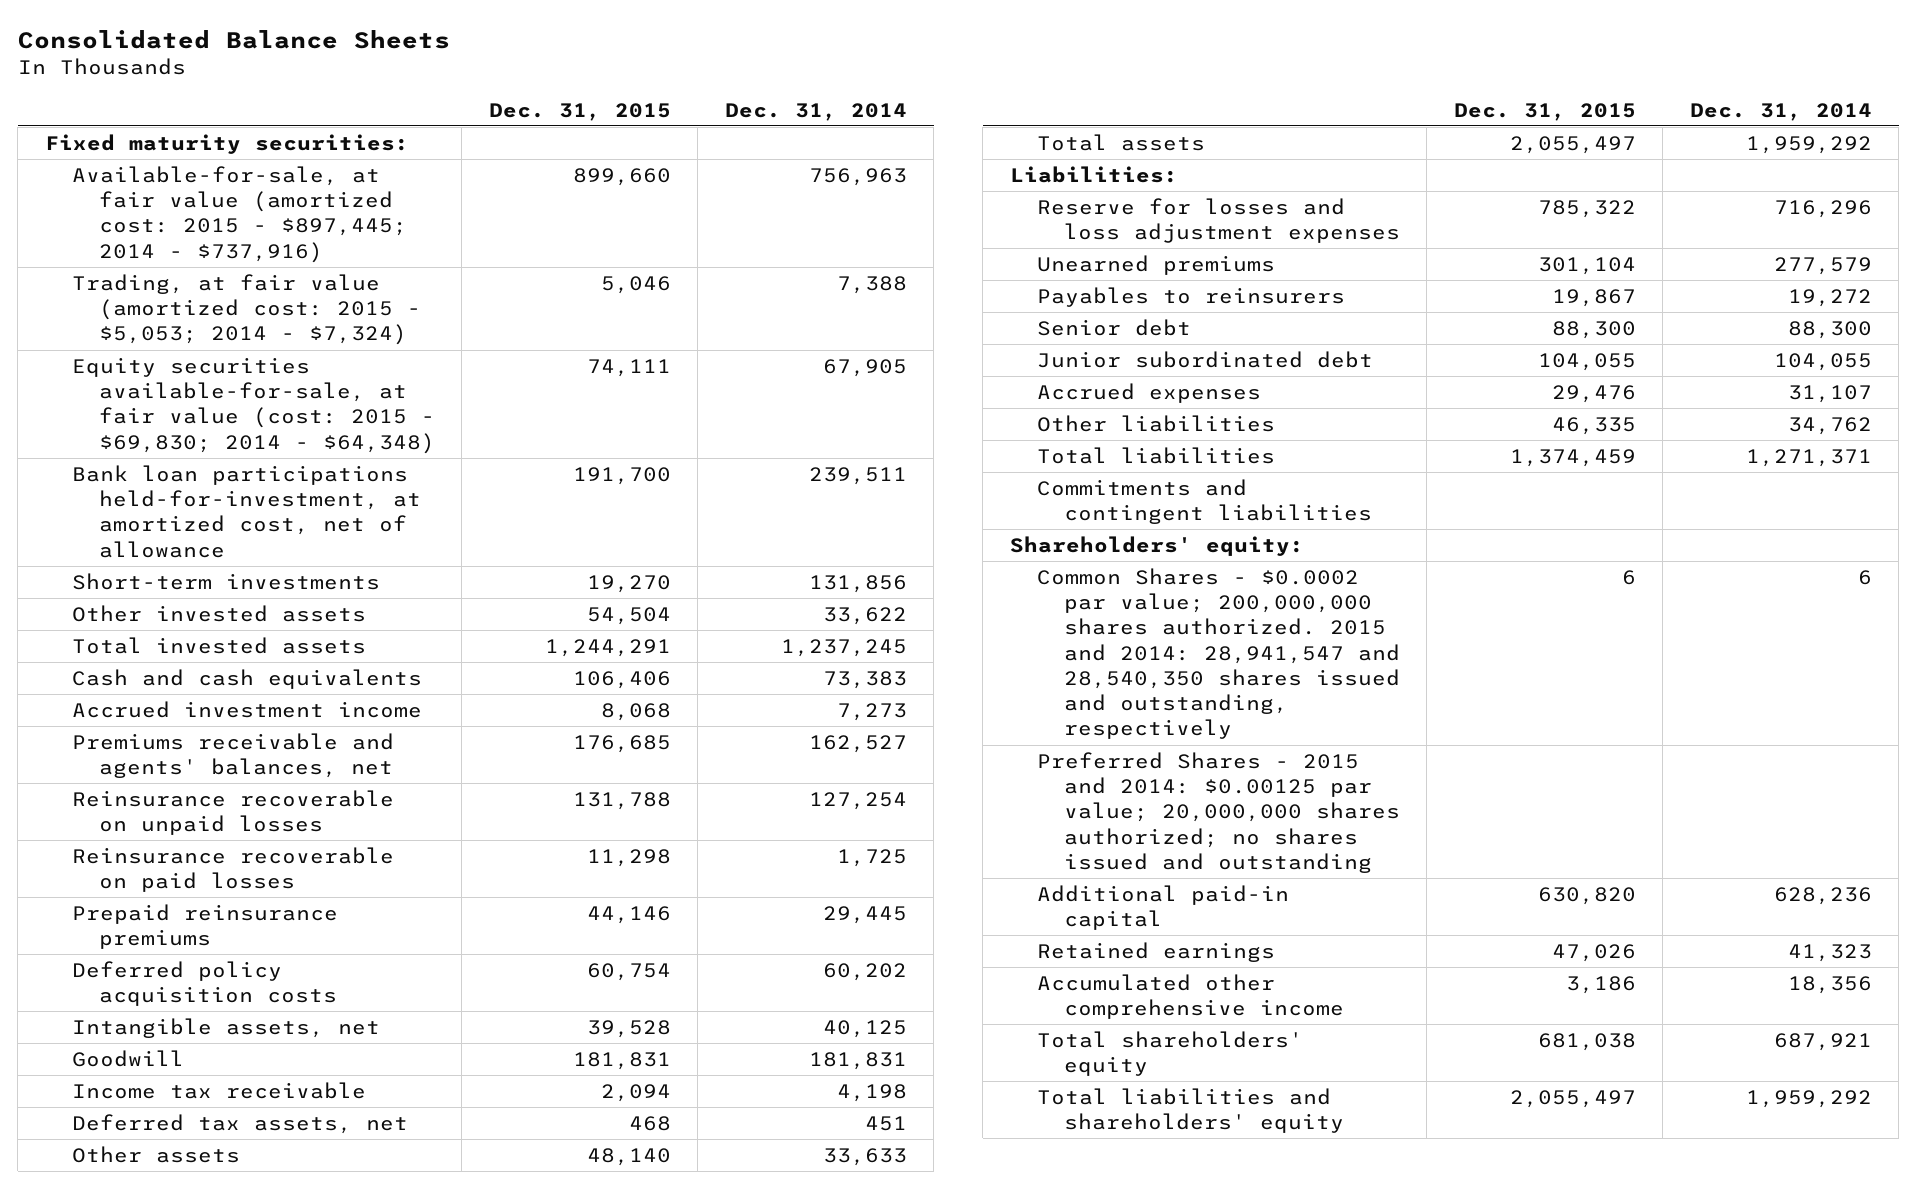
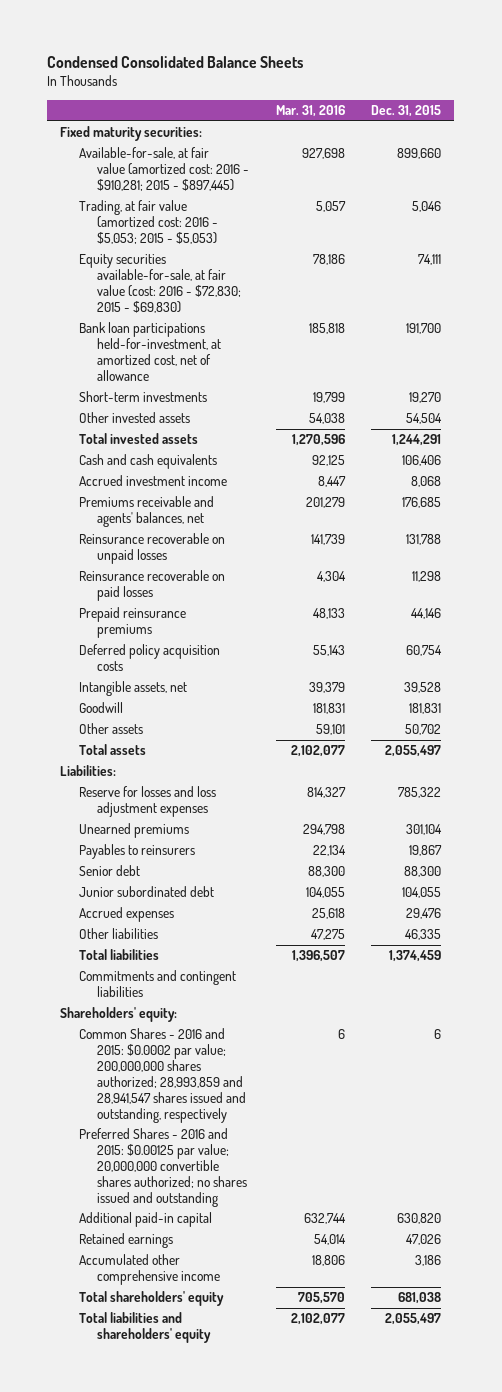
[17,29,450,49] Consolidated Balance Sheets -> [47,56,304,69] Condensed Consolidated Balance Sheets
[724,102,907,121] Dec. 31, 2014 -> none
none -> [275,105,345,118] Mar. 31, 2016
[71,165,407,263] Available-for-sale, at fair value (amortized cost: 2015 - $897,445; 2014 - $737,916) -> [78,147,250,192] Available-for-sale, at fair value (amortized cost: 2016 - $910,281; 2015 - $897,445)
[71,273,421,346] Trading, at fair value (amortized cost: 2015 - $5,053; 2014 - $7,324) -> [78,200,219,245] Trading, at fair value (amortized cost: 2016 - $5,053; 2015 - $5,053)
[71,356,435,454] Equity securities available-for-sale, at fair value (cost: 2015 - $69,830; 2014 - $64,348) -> [78,254,242,314] Equity securities available-for-sale, at fair value (cost: 2016 - $72,830; 2015 - $69,830)
[71,1081,366,1099] Income tax receivable -> none
[71,1113,408,1134] Deferred tax assets, net -> none
[586,1147,671,1166] 48,140 -> [405,724,442,736] 50,702
[1036,567,1400,740] Common Shares - $0.0002 par value; 200,000,000 shares authorized. 2015 and 2014: 28,941,547 and 28,540,350 shares issued and outstanding, respectively -> [78,1028,247,1123] Common Shares - 2016 and 2015: $0.0002 par value; 200,000,000 shares authorized; 28,993,859 and 28,941,547 shares issued and outstanding, respectively
[1036,751,1400,873] Preferred Shares - 2015 and 2014: $0.00125 par value; 20,000,000 shares authorized; no shares issued and outstanding -> [78,1128,248,1207] Preferred Shares - 2016 and 2015: $0.00125 par value; 20,000,000 convertible shares authorized; no shares issued and outstanding

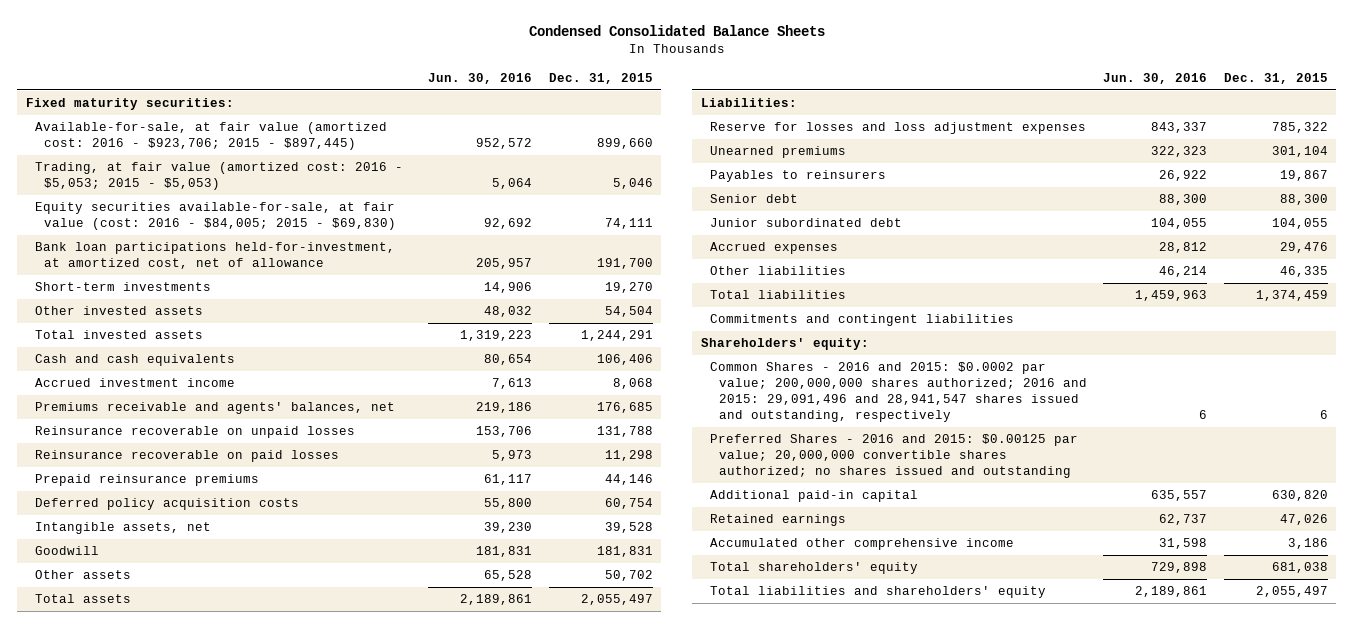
[275,105,345,118] Mar. 31, 2016 -> none
none -> [428,72,533,84] Jun. 30, 2016
[78,147,250,192] Available-for-sale, at fair value (amortized cost: 2016 - $910,281; 2015 - $897,445) -> [34,122,387,151] Available-for-sale, at fair value (amortized cost: 2016 - $923,706; 2015 - $897,445)
[78,254,242,314] Equity securities available-for-sale, at fair value (cost: 2016 - $72,830; 2015 - $69,830) -> [34,202,396,231] Equity securities available-for-sale, at fair value (cost: 2016 - $84,005; 2015 - $69,830)
[78,1028,247,1123] Common Shares - 2016 and 2015: $0.0002 par value; 200,000,000 shares authorized; 28,993,859 and 28,941,547 shares issued and outstanding, respectively -> [709,362,1087,422] Common Shares - 2016 and 2015: $0.0002 par value; 200,000,000 shares authorized; 2016 and 2015: 29,091,496 and 28,941,547 shares issued and outstanding, respectively

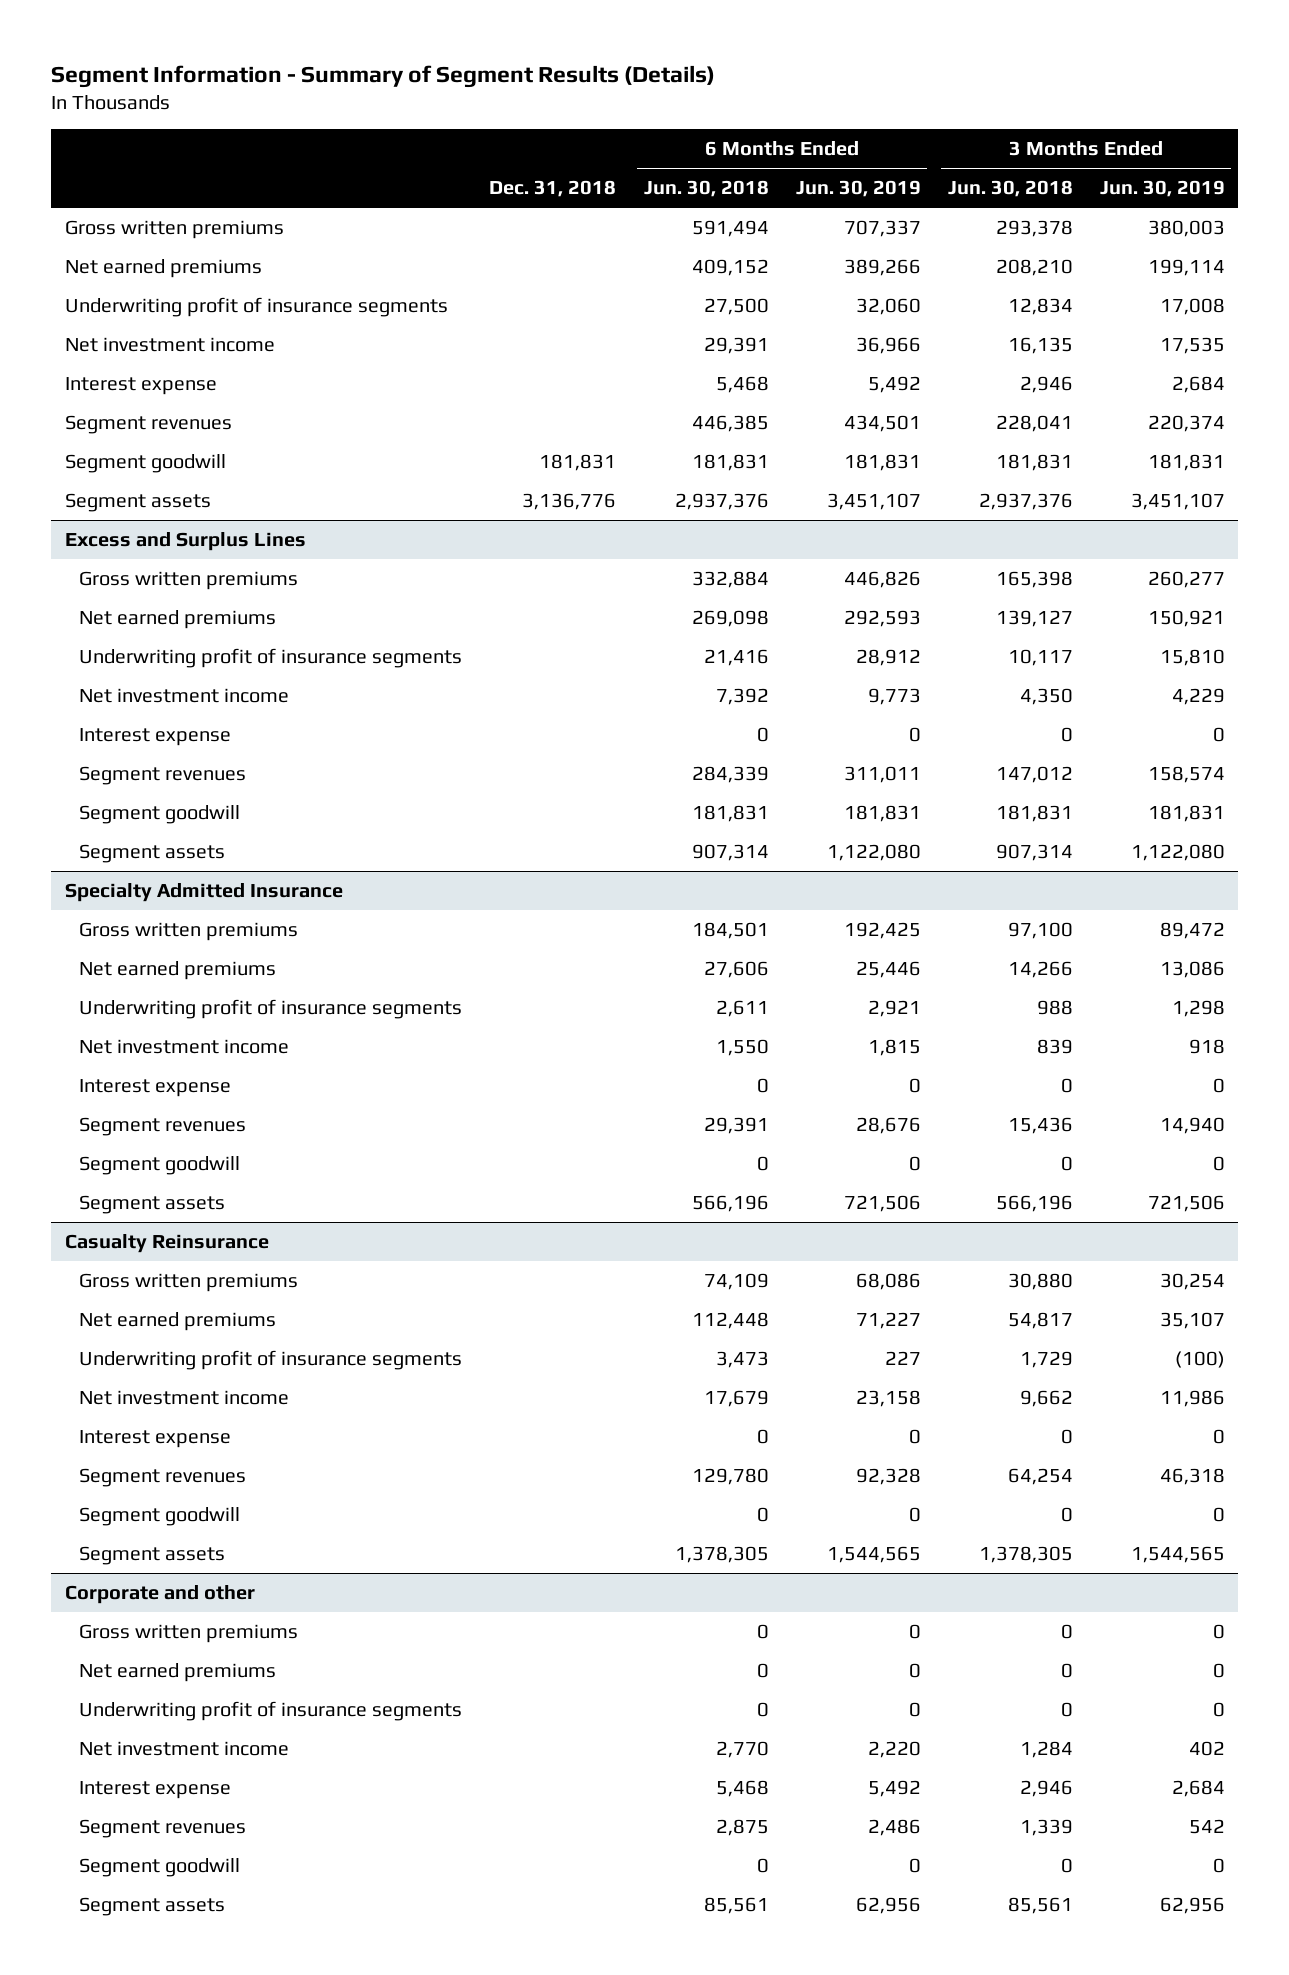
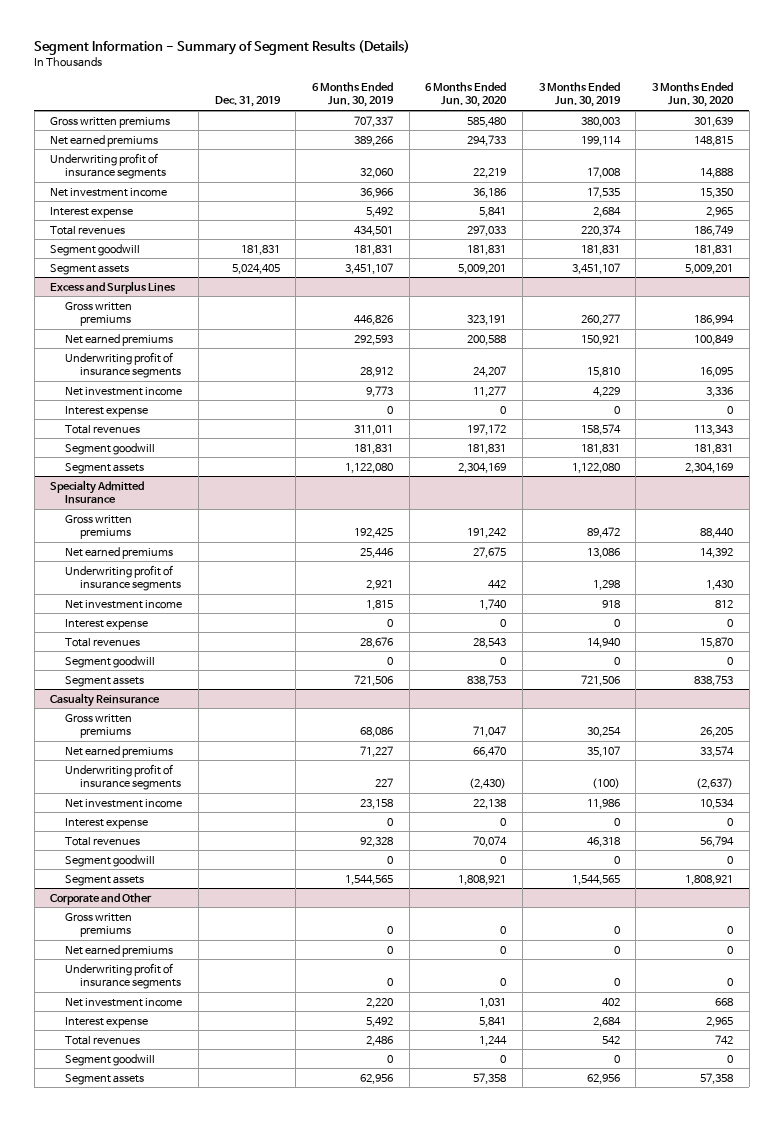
[489,180,617,198] Dec. 31, 2018 -> none
[643,180,769,198] Jun. 30, 2018 -> none
[947,180,1073,198] Jun. 30, 2018 -> none
none -> [214,96,281,108] Dec. 31, 2019
none -> [425,82,508,108] 6 Months Ended Jun. 30, 2020
none -> [652,82,735,108] 3 Months Ended Jun. 30, 2020
[64,414,232,434] Segment revenues -> [50,225,126,235] Total revenues
[79,765,247,785] Segment revenues -> [65,424,141,434] Total revenues
[79,1116,247,1136] Segment revenues -> [65,637,141,647] Total revenues
[79,1467,247,1487] Segment revenues -> [65,836,141,846] Total revenues
[64,1584,255,1604] Corporate and other -> [50,892,153,905] Corporate and Other
[79,1818,247,1838] Segment revenues -> [65,1035,141,1045] Total revenues

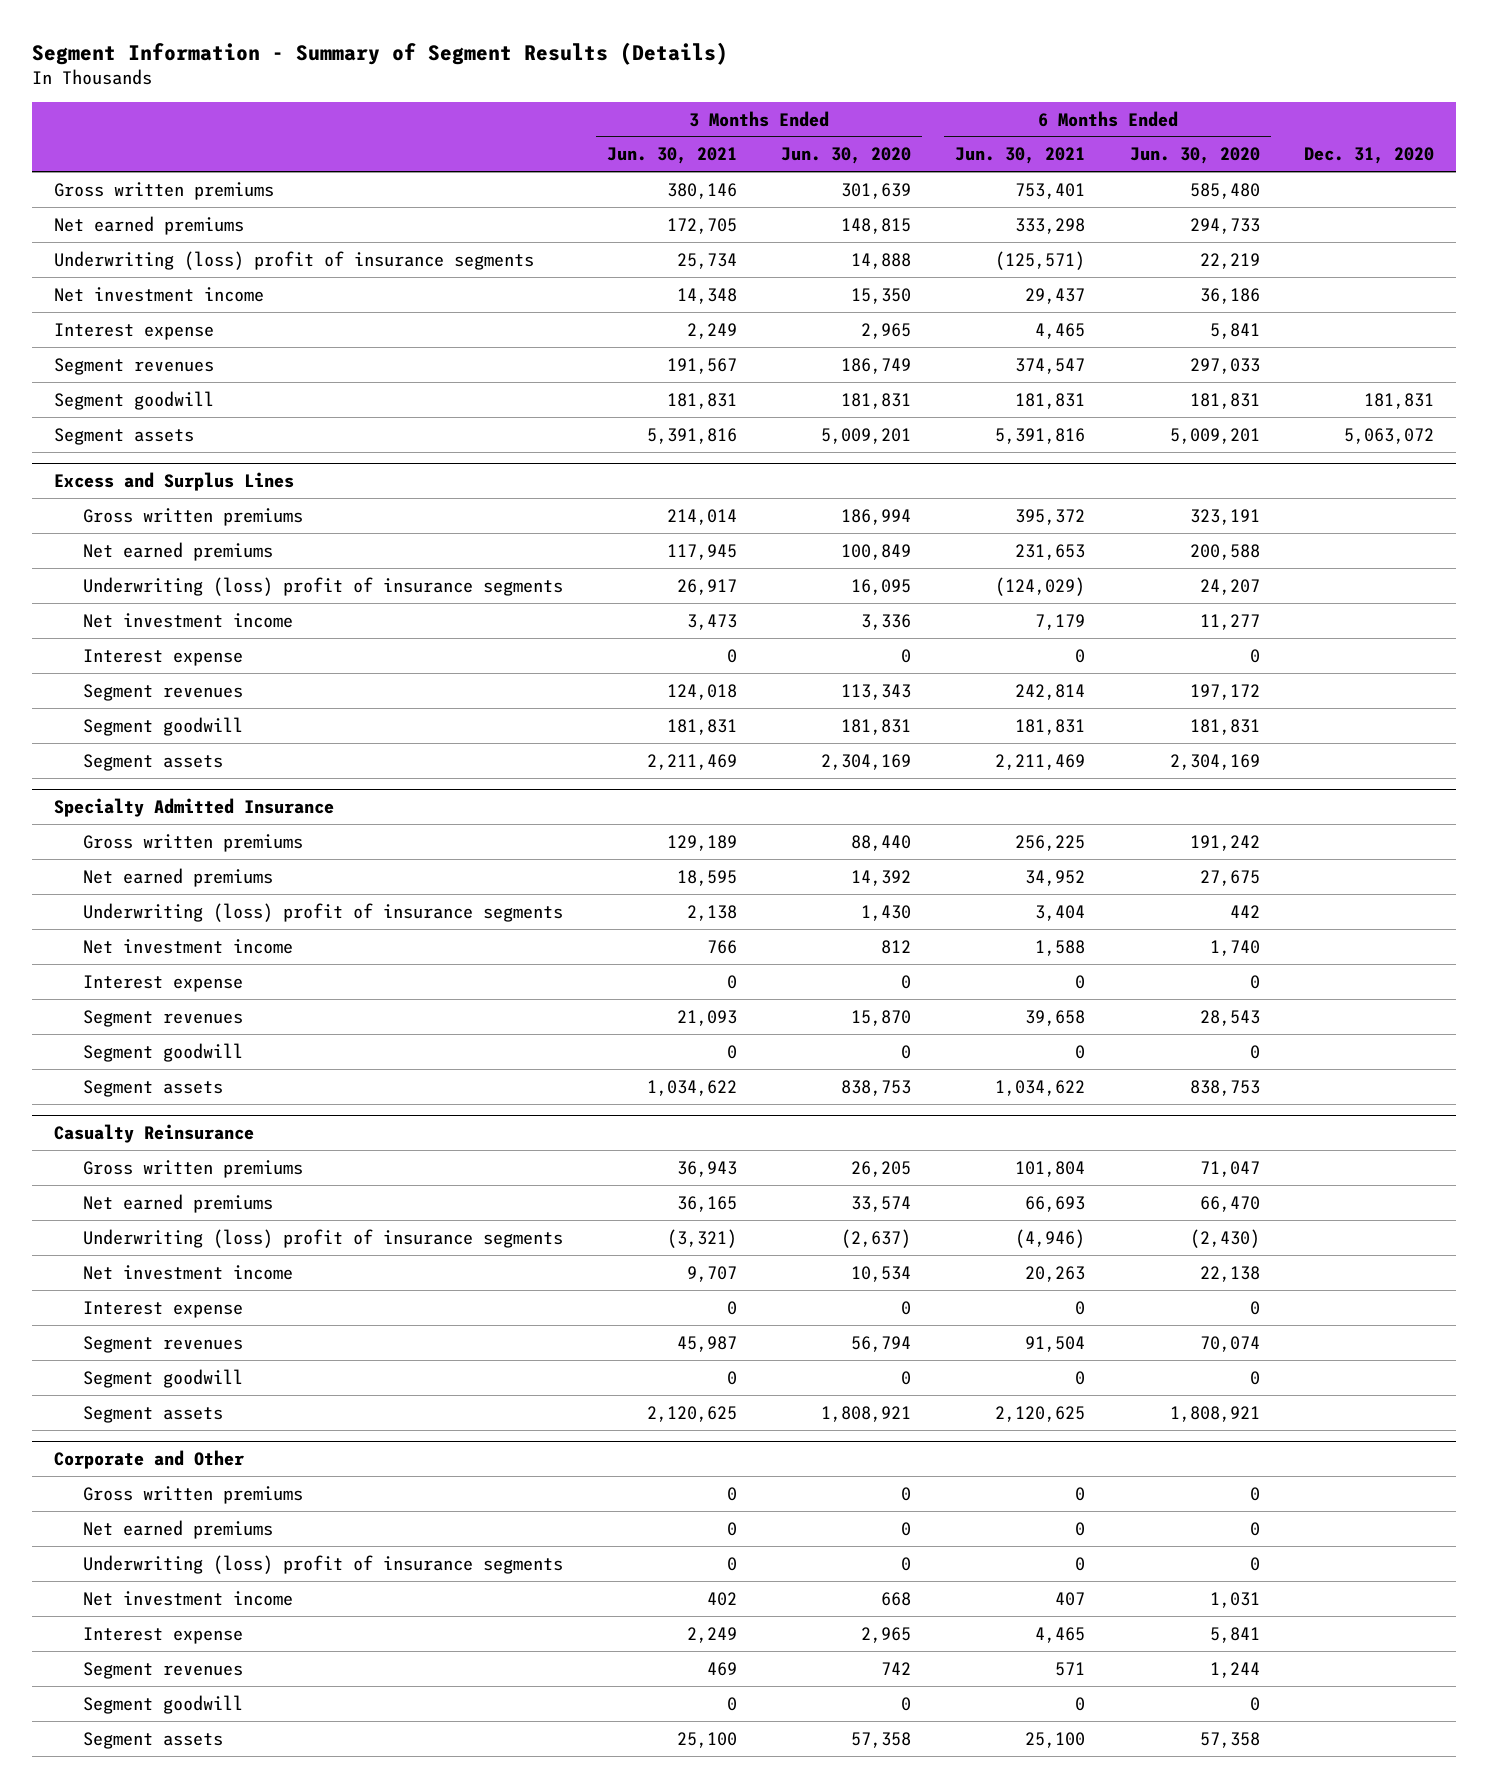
[214,96,281,108] Dec. 31, 2019 -> none
[311,82,394,108] 6 Months Ended Jun. 30, 2019 -> none
[538,82,621,108] 3 Months Ended Jun. 30, 2019 -> none
none -> [606,147,737,165] Jun. 30, 2021
none -> [955,147,1086,165] Jun. 30, 2021
none -> [1303,147,1434,165] Dec. 31, 2020
[50,152,167,180] Underwriting profit of insurance segments -> [53,250,534,270] Underwriting (loss) profit of insurance segments
[50,225,126,235] Total revenues -> [53,357,214,375] Segment revenues
[65,351,181,379] Underwriting profit of insurance segments -> [82,576,563,596] Underwriting (loss) profit of insurance segments
[65,424,141,434] Total revenues -> [82,683,243,701] Segment revenues
[65,564,181,592] Underwriting profit of insurance segments -> [82,902,563,922] Underwriting (loss) profit of insurance segments
[65,637,141,647] Total revenues -> [82,1009,243,1027] Segment revenues
[65,763,181,791] Underwriting profit of insurance segments -> [82,1228,563,1248] Underwriting (loss) profit of insurance segments
[65,836,141,846] Total revenues -> [82,1335,243,1353] Segment revenues
[65,962,181,990] Underwriting profit of insurance segments -> [82,1554,563,1574] Underwriting (loss) profit of insurance segments
[65,1035,141,1045] Total revenues -> [82,1661,243,1679] Segment revenues

